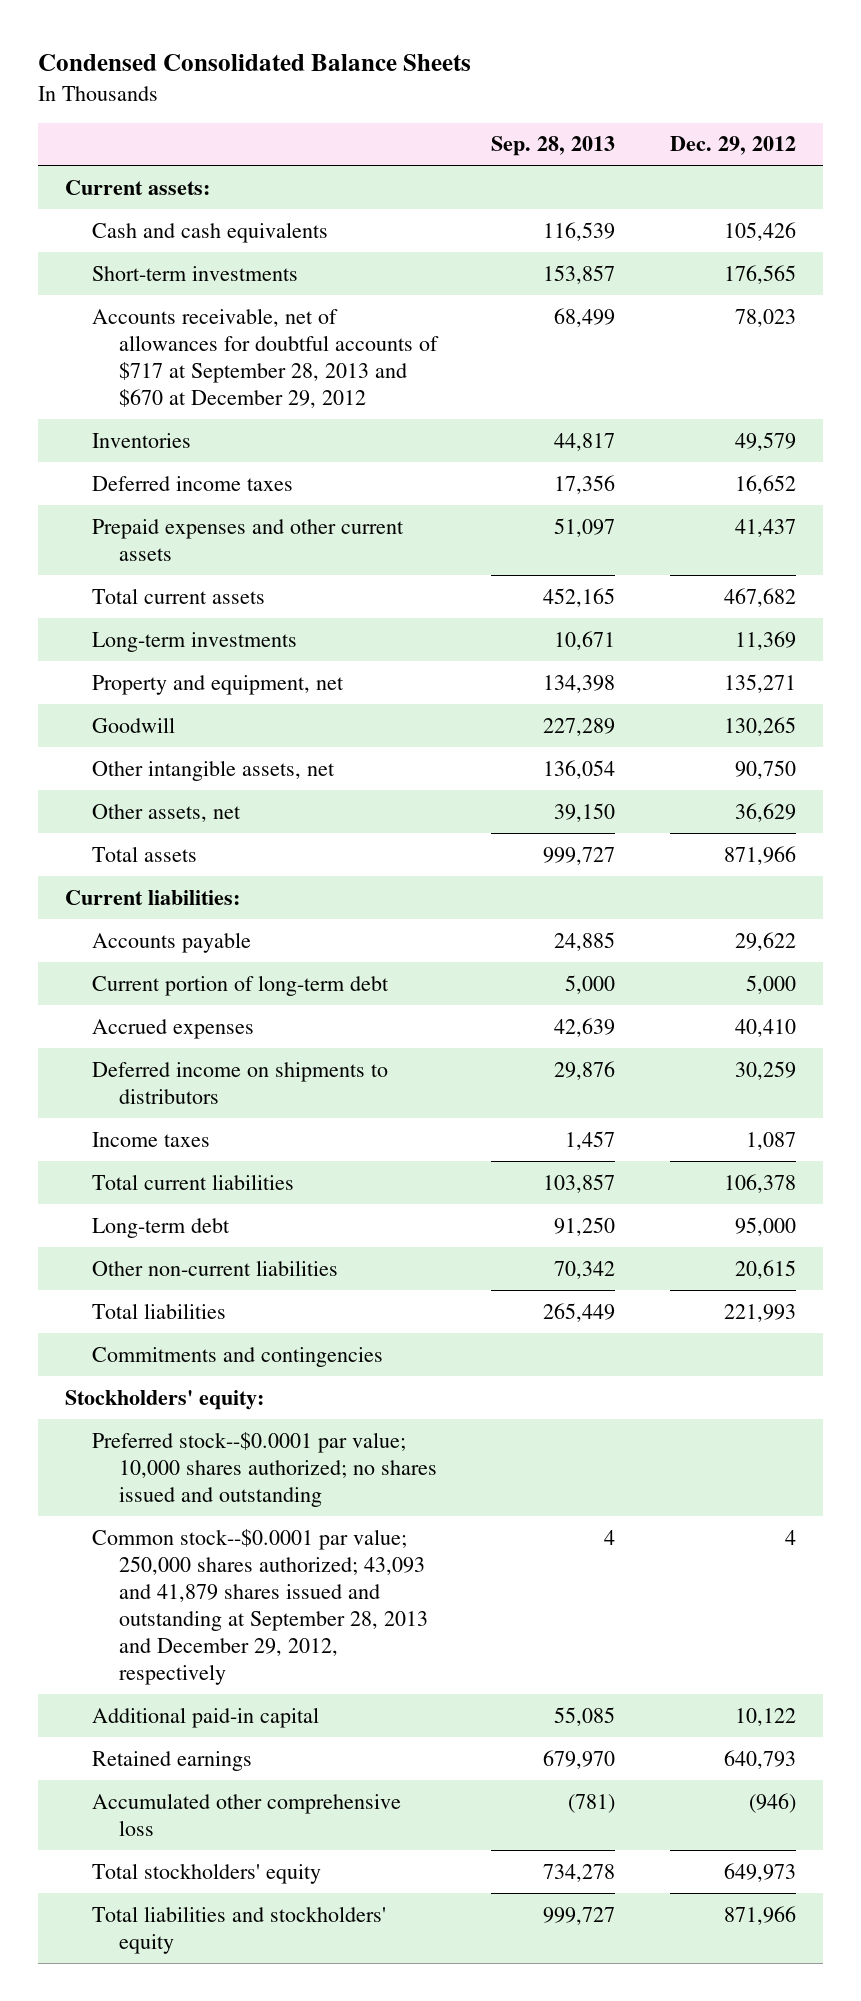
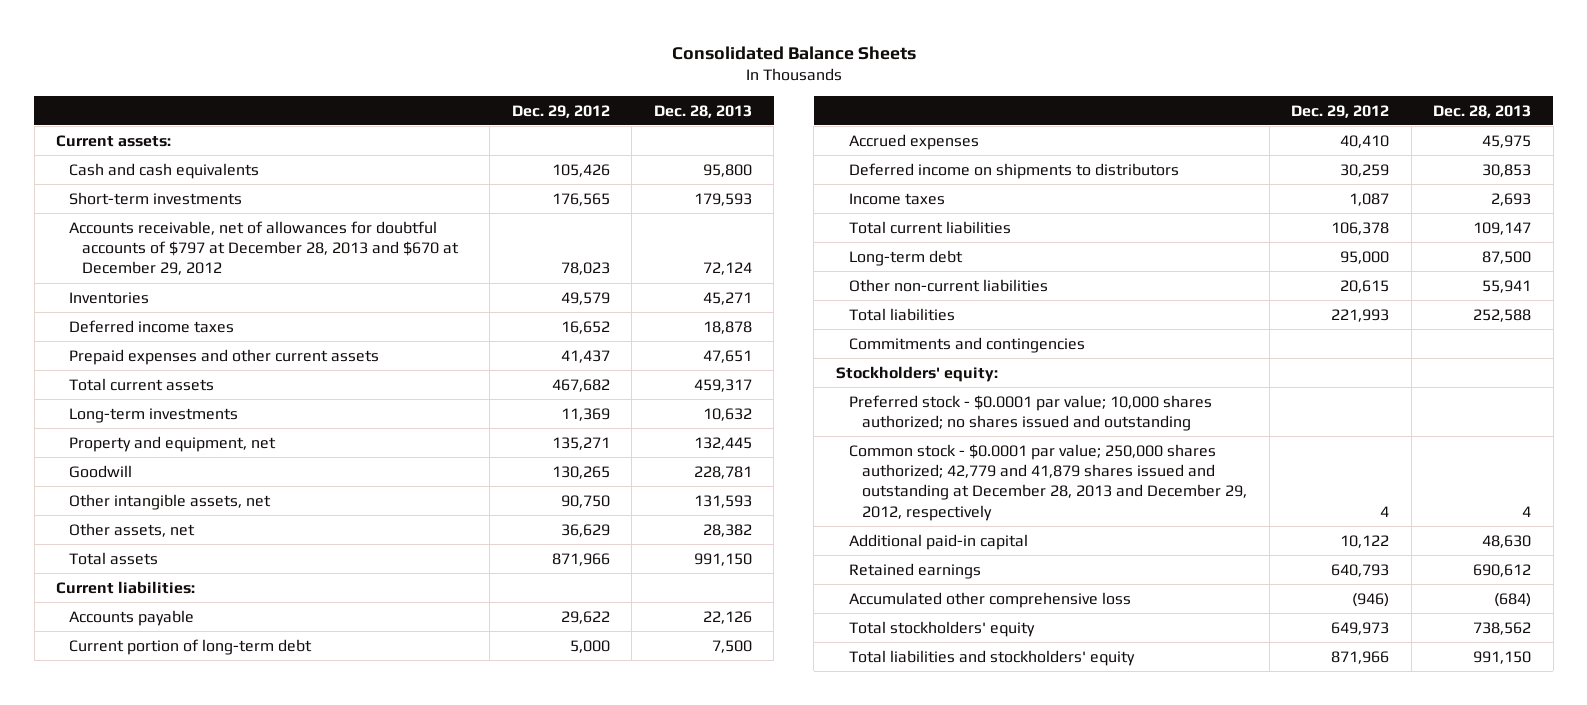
[37,54,471,72] Condensed Consolidated Balance Sheets -> [671,45,916,60] Consolidated Balance Sheets
[491,136,616,157] Sep. 28, 2013 -> none
none -> [653,104,752,118] Dec. 28, 2013
[91,307,439,408] Accounts receivable, net of allowances for doubtful accounts of $717 at September 28, 2013 and $670 at December 29, 2012 -> [69,220,460,276] Accounts receivable, net of allowances for doubtful accounts of $797 at December 28, 2013 and $670 at December 29, 2012
[91,1431,437,1507] Preferred stock--$0.0001 par value; 10,000 shares authorized; no shares issued and outstanding -> [848,394,1212,432] Preferred stock - $0.0001 par value; 10,000 shares authorized; no shares issued and outstanding
[91,1528,428,1685] Common stock--$0.0001 par value; 250,000 shares authorized; 43,093 and 41,879 shares issued and outstanding at September 28, 2013 and December 29, 2012, respectively -> [848,443,1247,521] Common stock - $0.0001 par value; 250,000 shares authorized; 42,779 and 41,879 shares issued and outstanding at December 28, 2013 and December 29, 2012, respectively

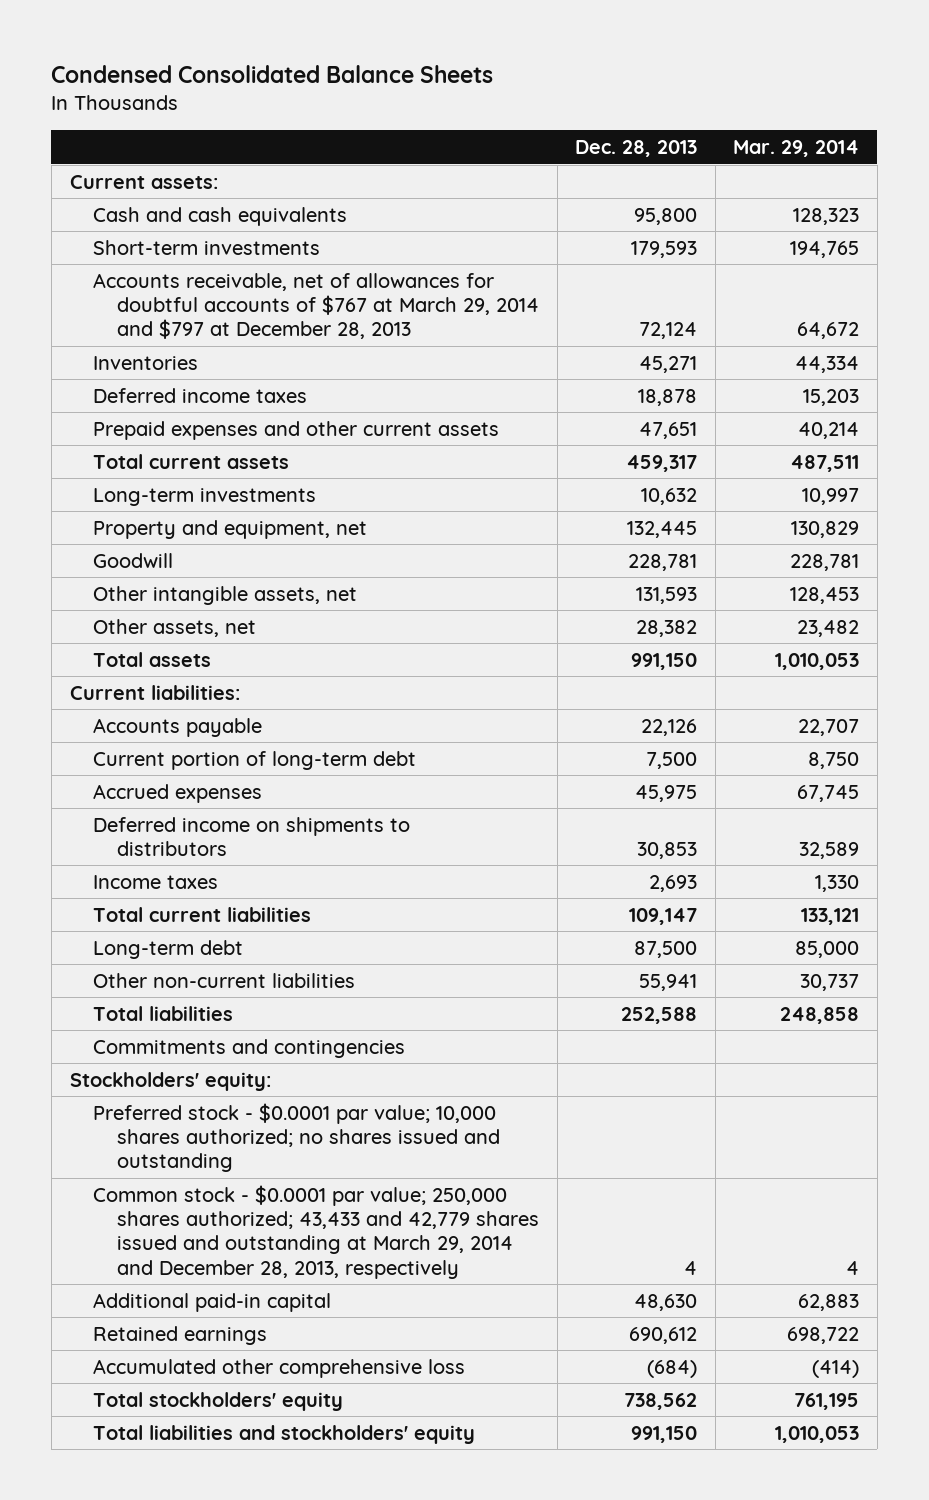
[671,45,916,60] Consolidated Balance Sheets -> [51,64,494,83] Condensed Consolidated Balance Sheets
[511,104,610,118] Dec. 29, 2012 -> none
none -> [733,140,860,158] Mar. 29, 2014
[69,220,460,276] Accounts receivable, net of allowances for doubtful accounts of $797 at December 28, 2013 and $670 at December 29, 2012 -> [93,272,540,340] Accounts receivable, net of allowances for doubtful accounts of $767 at March 29, 2014 and $797 at December 28, 2013
[848,443,1247,521] Common stock - $0.0001 par value; 250,000 shares authorized; 42,779 and 41,879 shares issued and outstanding at December 28, 2013 and December 29, 2012, respectively -> [93,1184,540,1279] Common stock - $0.0001 par value; 250,000 shares authorized; 43,433 and 42,779 shares issued and outstanding at March 29, 2014 and December 28, 2013, respectively

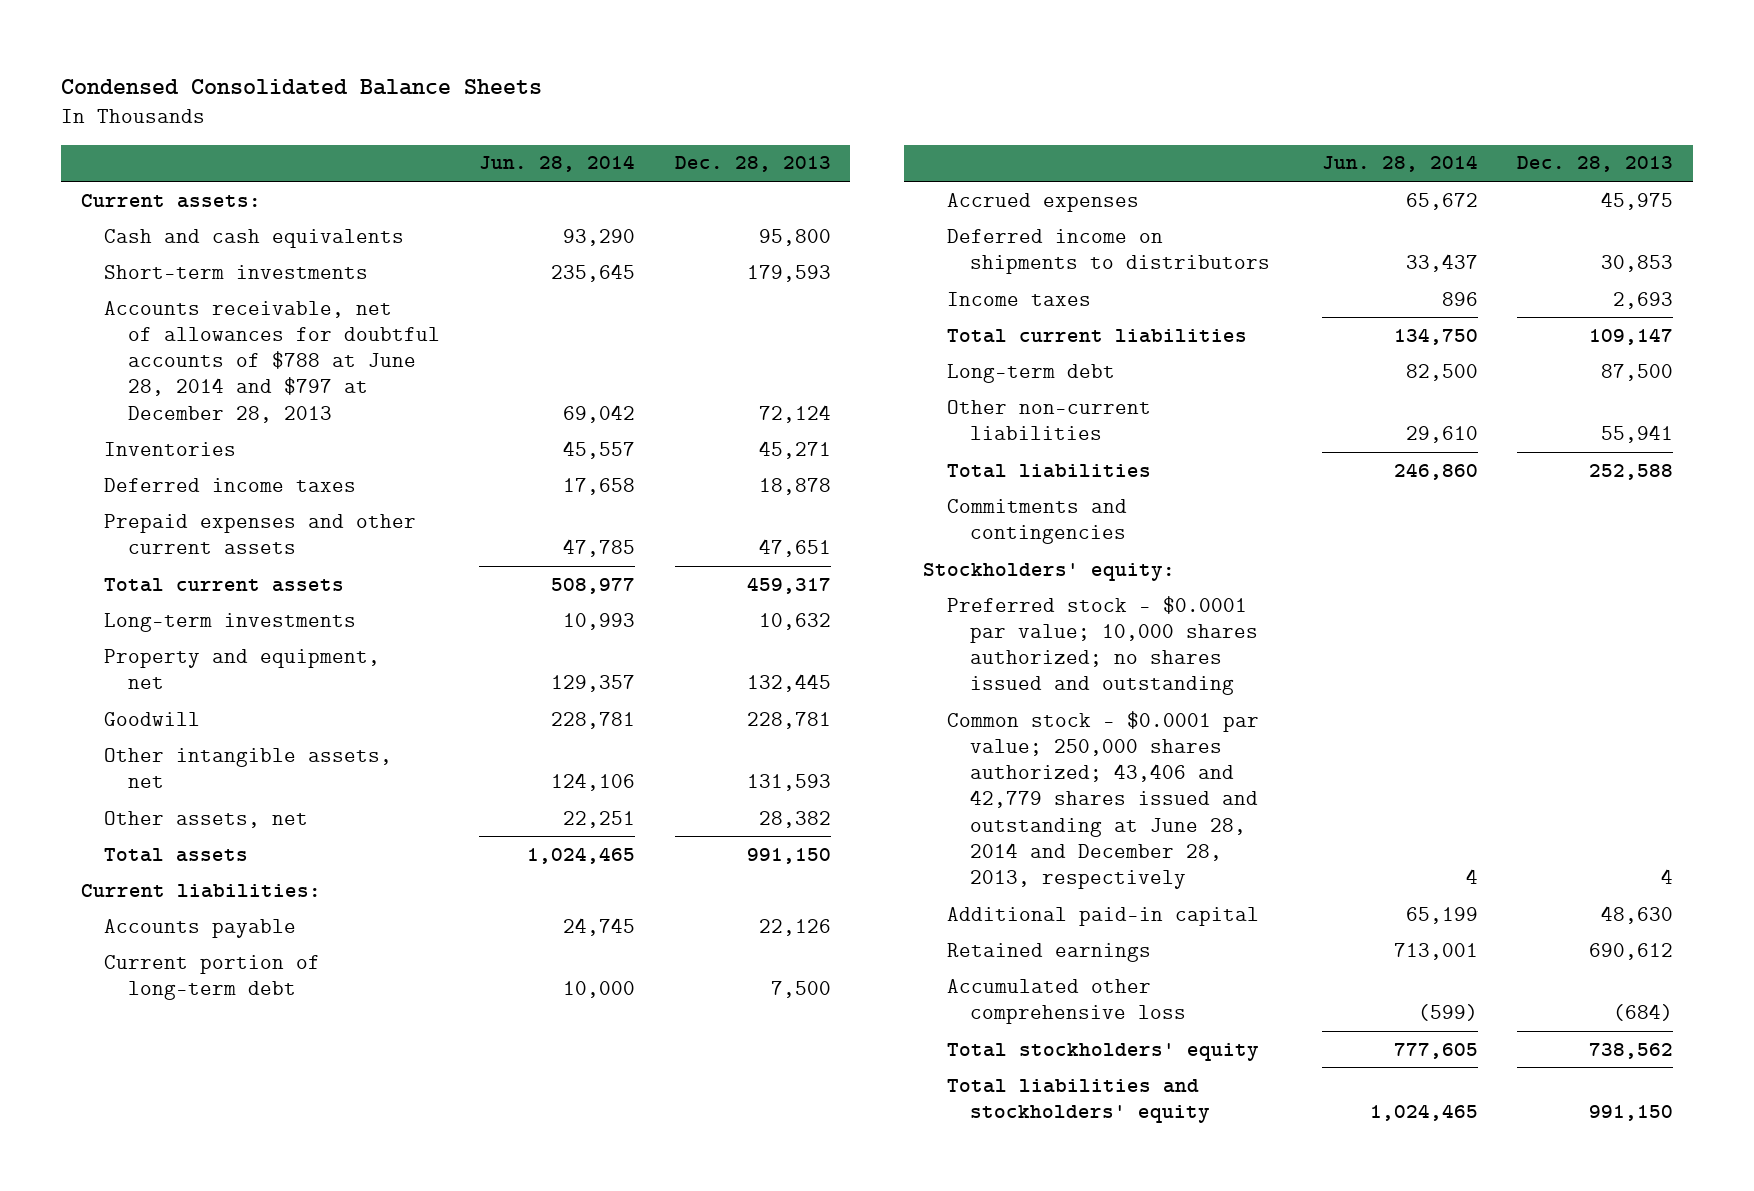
[733,140,860,158] Mar. 29, 2014 -> none
none -> [479,155,636,173] Jun. 28, 2014
[93,272,540,340] Accounts receivable, net of allowances for doubtful accounts of $767 at March 29, 2014 and $797 at December 28, 2013 -> [104,300,440,423] Accounts receivable, net of allowances for doubtful accounts of $788 at June 28, 2014 and $797 at December 28, 2013
[93,1184,540,1279] Common stock - $0.0001 par value; 250,000 shares authorized; 43,433 and 42,779 shares issued and outstanding at March 29, 2014 and December 28, 2013, respectively -> [946,710,1259,889] Common stock - $0.0001 par value; 250,000 shares authorized; 43,406 and 42,779 shares issued and outstanding at June 28, 2014 and December 28, 2013, respectively

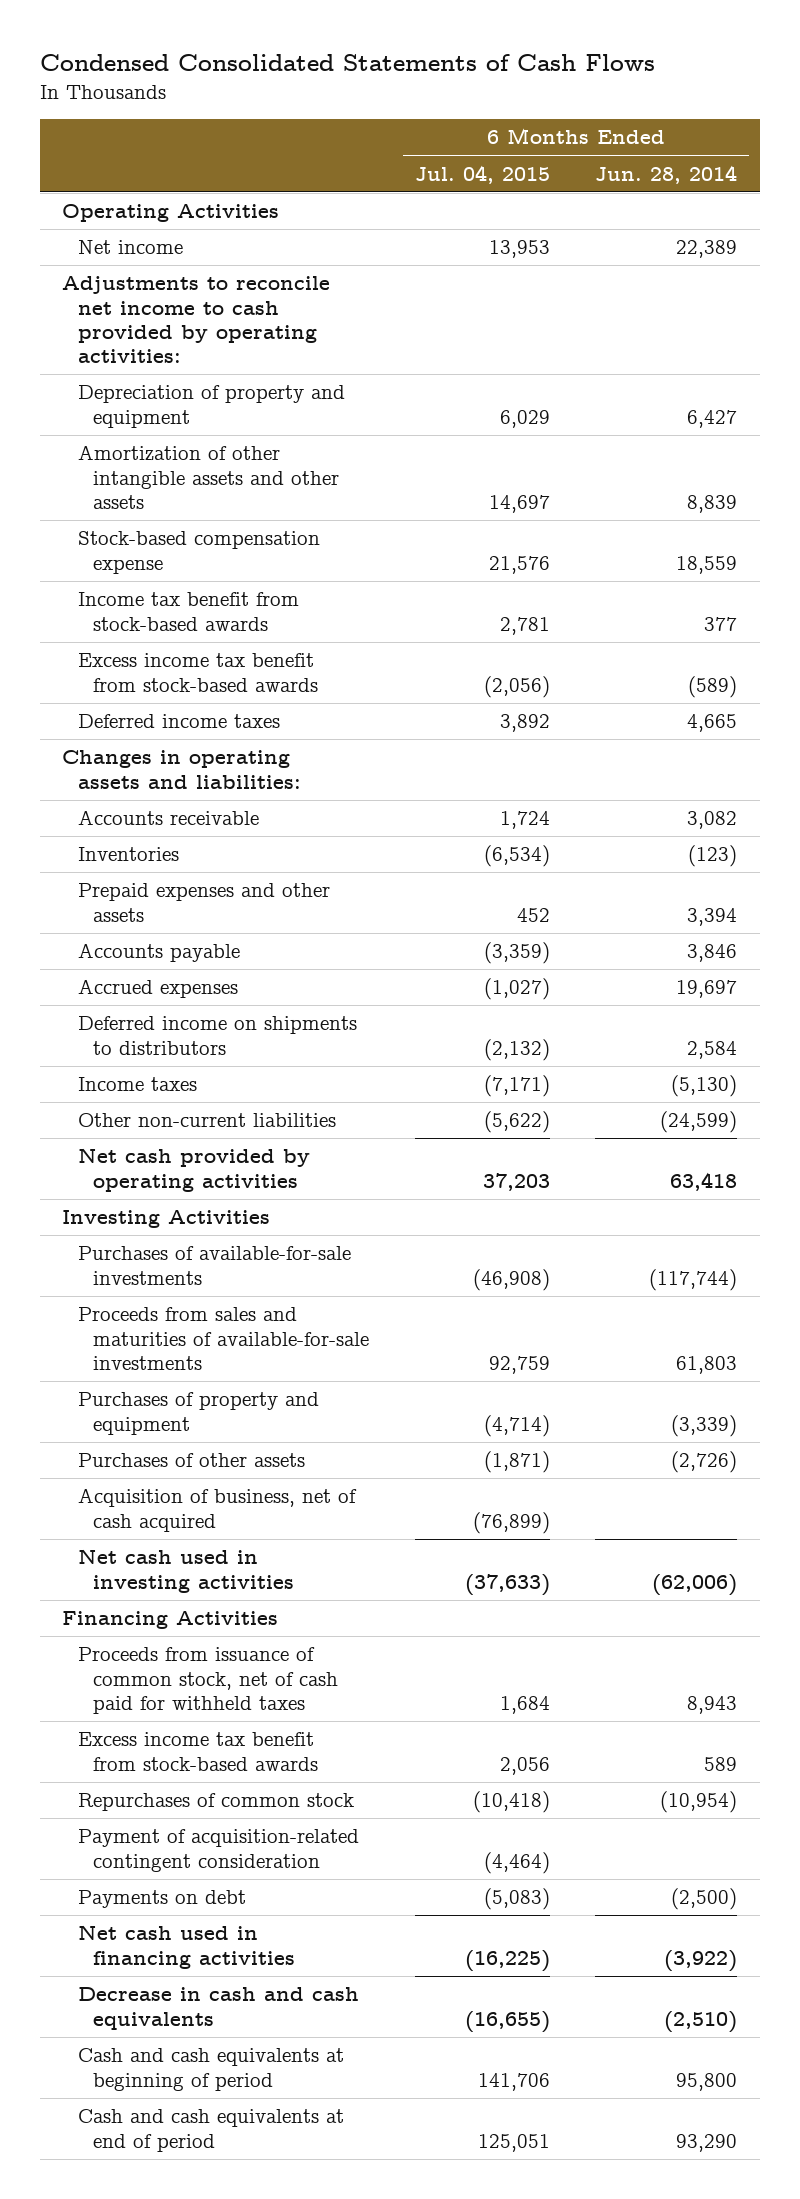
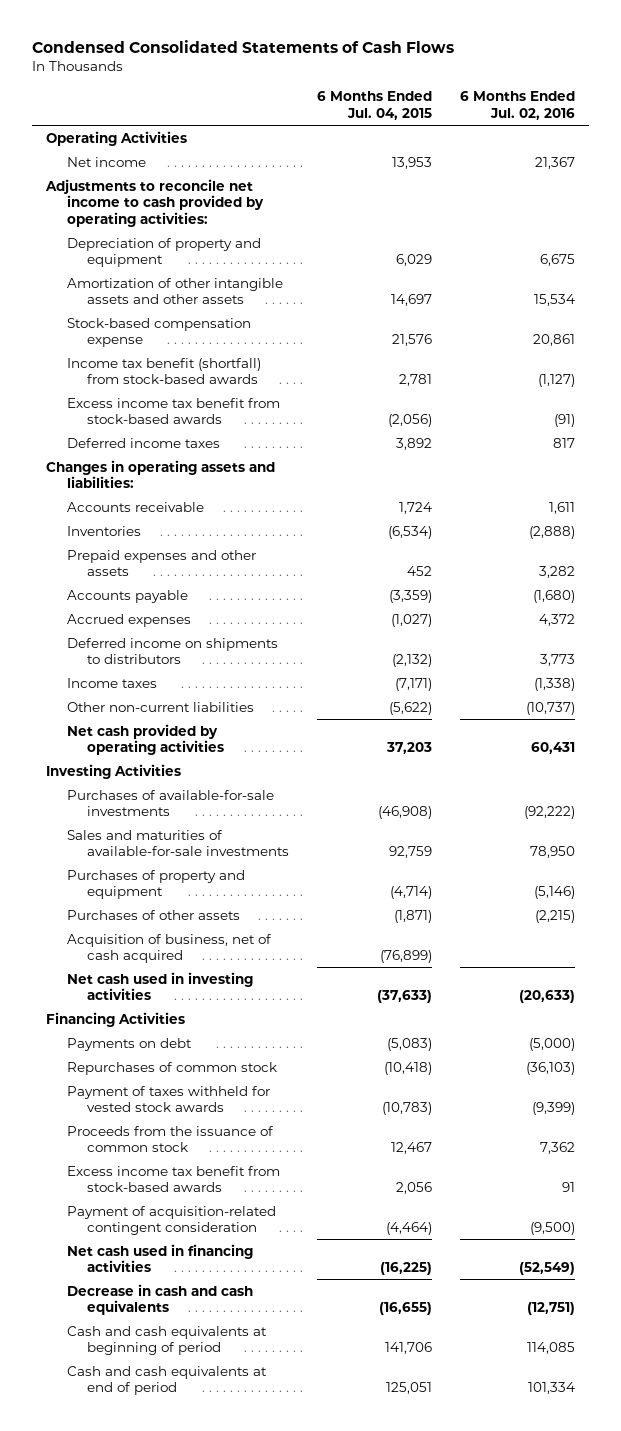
[595,164,738,184] Jun. 28, 2014 -> none
none -> [459,91,575,120] 6 Months Ended Jul. 02, 2016
[77,592,299,631] Income tax benefit from stock-based awards -> [66,357,261,385] Income tax benefit (shortfall) from stock-based awards
[77,1307,370,1370] Proceeds from sales and maturities of available-for-sale investments -> [66,829,290,857] Sales and maturities of available-for-sale investments
[77,1647,339,1714] Proceeds from issuance of common stock, net of cash paid for withheld taxes -> none
[77,1890,246,1909] Payments on debt -> [66,1037,192,1051] Payments on debt
none -> [66,1085,270,1113] Payment of taxes withheld for vested stock awards
none -> [66,1125,274,1153] Proceeds from the issuance of common stock
[77,1732,319,1771] Excess income tax benefit from stock-based awards -> [66,1165,280,1193] Excess income tax benefit from stock-based awards

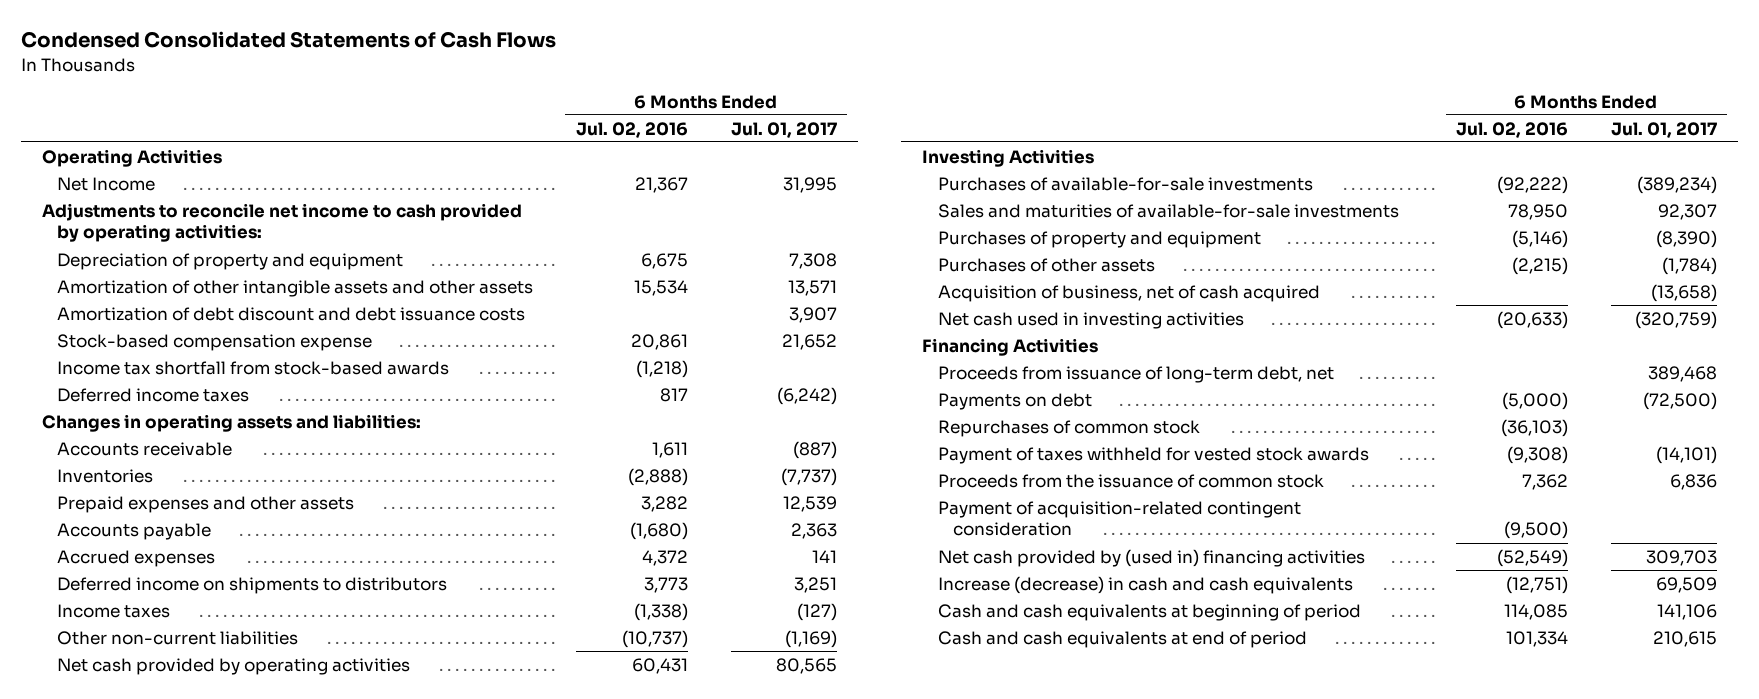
[316,91,432,120] 6 Months Ended Jul. 04, 2015 -> none
none -> [730,121,837,138] Jul. 01, 2017
[66,156,146,167] Net income -> [57,176,156,191] Net Income
none -> [57,306,526,321] Amortization of debt discount and debt issuance costs
[66,397,280,425] Excess income tax benefit from stock-based awards -> none
[66,357,261,385] Income tax benefit (shortfall) from stock-based awards -> [57,360,450,375] Income tax shortfall from stock-based awards
[537,374,575,388] (1,127) -> [636,359,689,378] (1,218)
none -> [937,365,1334,383] Proceeds from issuance of long-term debt, net
[531,1102,575,1116] (9,399) -> [1507,445,1569,464] (9,308)
[66,1165,280,1193] Excess income tax benefit from stock-based awards -> none
[66,1243,253,1273] Net cash used in financing activities -> [937,548,1365,567] Net cash provided by (used in) financing activities
[66,1283,253,1316] Decrease in cash and cash equivalents -> [937,575,1353,594] Increase (decrease) in cash and cash equivalents

